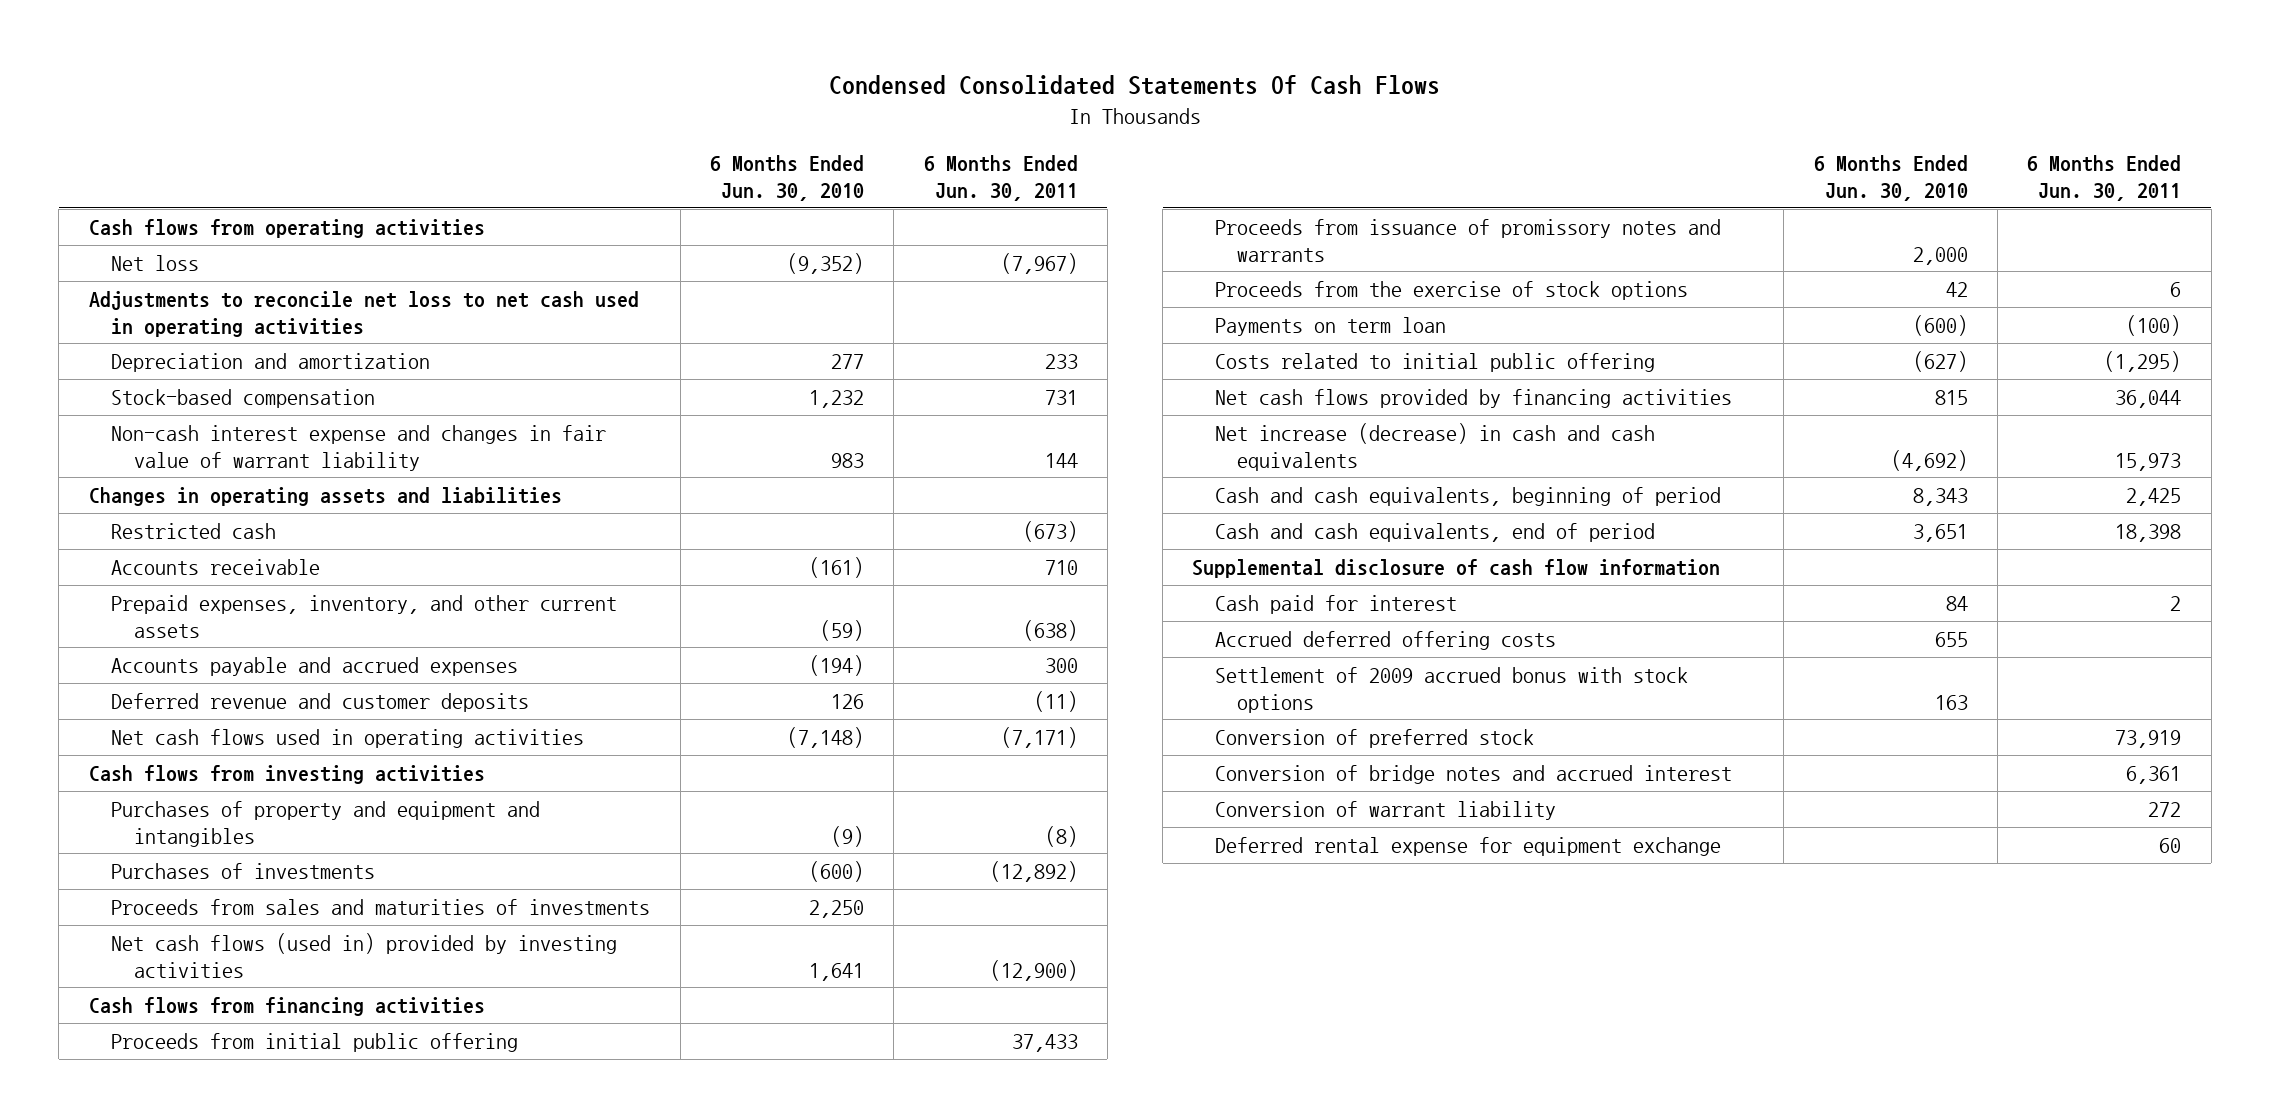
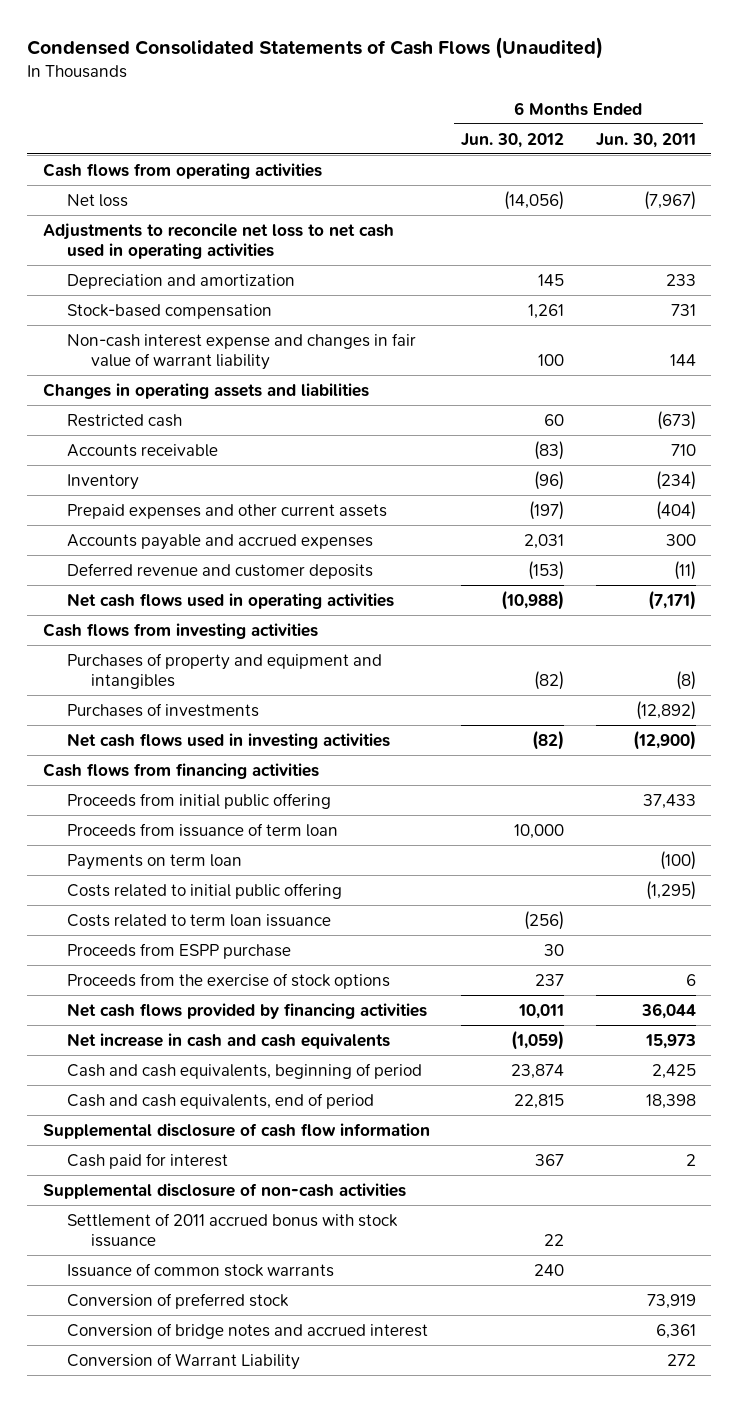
[829,75,1441,96] Condensed Consolidated Statements Of Cash Flows -> [27,36,604,59] Condensed Consolidated Statements of Cash Flows (Unaudited)
[709,155,864,201] 6 Months Ended Jun. 30, 2010 -> none
none -> [461,132,565,148] Jun. 30, 2012
none -> [67,473,140,490] Inventory
[111,594,618,638] Prepaid expenses, inventory, and other current assets -> [67,503,388,519] Prepaid expenses and other current assets
[1022,619,1078,641] (638) -> [655,500,696,520] (404)
[111,898,651,915] Proceeds from sales and maturities of investments -> none
[111,932,618,978] Net cash flows (used in) provided by investing activities -> [67,732,391,749] Net cash flows used in investing activities
[1214,218,1721,262] Proceeds from issuance of promissory notes and warrants -> none
none -> [67,822,339,837] Proceeds from issuance of term loan
none -> [67,913,332,927] Costs related to term loan issuance
none -> [67,942,292,959] Proceeds from ESPP purchase
[1214,280,1688,300] Proceeds from the exercise of stock options -> [67,972,391,989] Proceeds from the exercise of stock options
[1214,422,1655,471] Net increase (decrease) in cash and cash equivalents -> [67,1032,391,1049] Net increase in cash and cash equivalents
[1214,630,1556,650] Accrued deferred offering costs -> none
none -> [43,1182,407,1199] Supplemental disclosure of non-cash activities
[1214,666,1688,713] Settlement of 2009 accrued bonus with stock options -> [67,1212,399,1247] Settlement of 2011 accrued bonus with stock issuance
none -> [67,1262,335,1277] Issuance of common stock warrants
[1214,836,1721,856] Deferred rental expense for equipment exchange -> none
[1214,800,1556,820] Conversion of warrant liability -> [67,1352,301,1370] Conversion of Warrant Liability

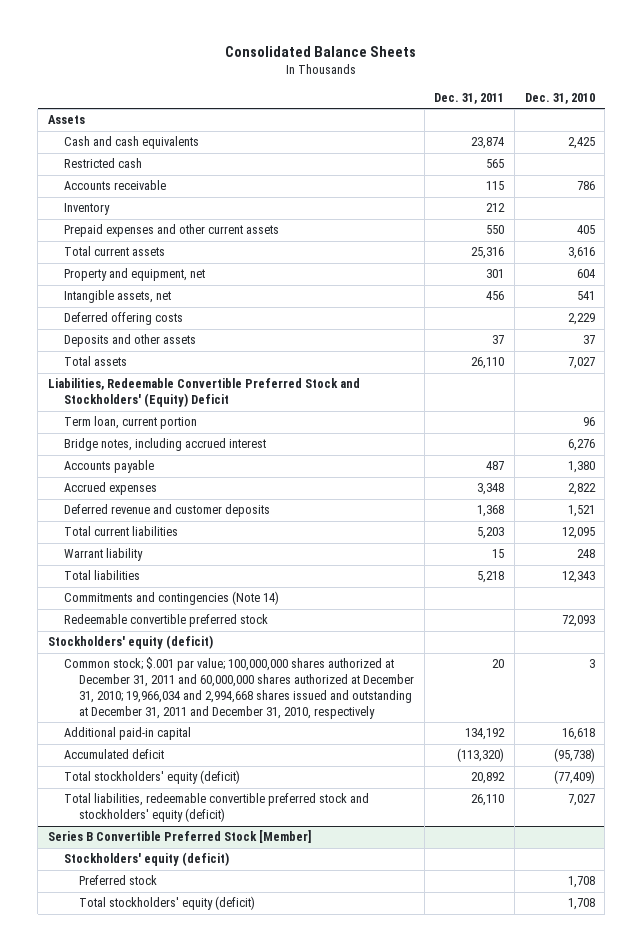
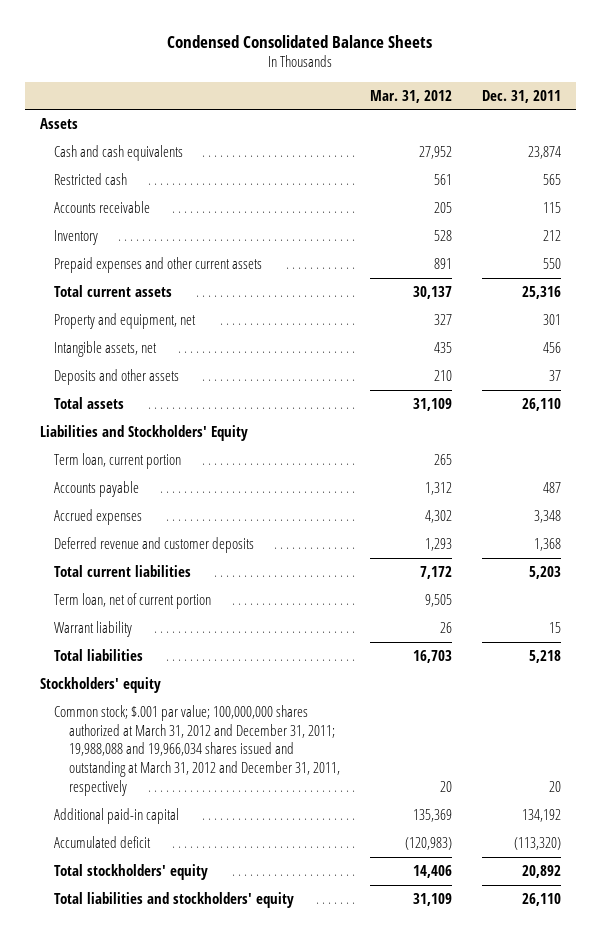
[225,46,417,58] Consolidated Balance Sheets -> [167,34,433,48] Condensed Consolidated Balance Sheets
[524,92,595,104] Dec. 31, 2010 -> none
none -> [369,89,452,103] Mar. 31, 2012
[63,312,183,326] Deferred offering costs -> none
[47,378,360,408] Liabilities, Redeemable Convertible Preferred Stock and Stockholders' (Equity) Deficit -> [40,425,249,442] Liabilities and Stockholders' Equity
[63,438,266,452] Bridge notes, including accrued interest -> none
none -> [54,593,212,610] Term loan, net of current portion
[63,591,279,606] Commitments and contingencies (Note 14) -> none
[63,614,268,628] Redeemable convertible preferred stock -> none
[47,635,213,650] Stockholders' equity (deficit) -> [40,677,162,694] Stockholders' equity
[63,657,415,719] Common stock; $.001 par value; 100,000,000 shares authorized at December 31, 2011 and 60,000,000 shares authorized at December 31, 2010; 19,966,034 and 2,994,668 shares issued and outstanding at December 31, 2011 and December 31, 2010, respectively -> [54,705,340,796] Common stock; $.001 par value; 100,000,000 shares authorized at March 31, 2012 and December 31, 2011; 19,988,088 and 19,966,034 shares issued and outstanding at March 31, 2012 and December 31, 2011, respectively
[47,830,311,844] Series B Convertible Preferred Stock [Member] -> none
[63,852,229,867] Stockholders' equity (deficit) -> none
[79,875,158,886] Preferred stock -> none
[79,896,256,911] Total stockholders' equity (deficit) -> none
[63,770,240,785] Total stockholders' equity (deficit) -> [54,864,209,881] Total stockholders' equity
[63,793,369,823] Total liabilities, redeemable convertible preferred stock and stockholders' equity (deficit) -> [54,892,295,909] Total liabilities and stockholders' equity

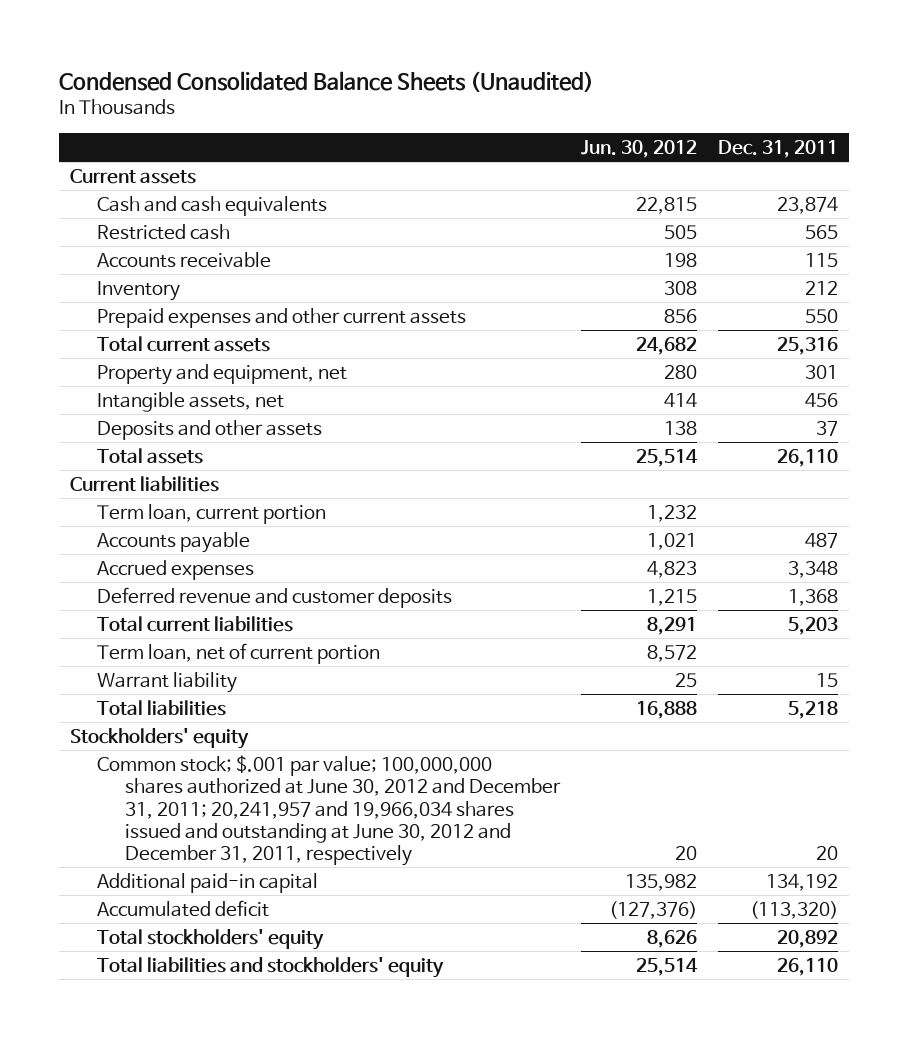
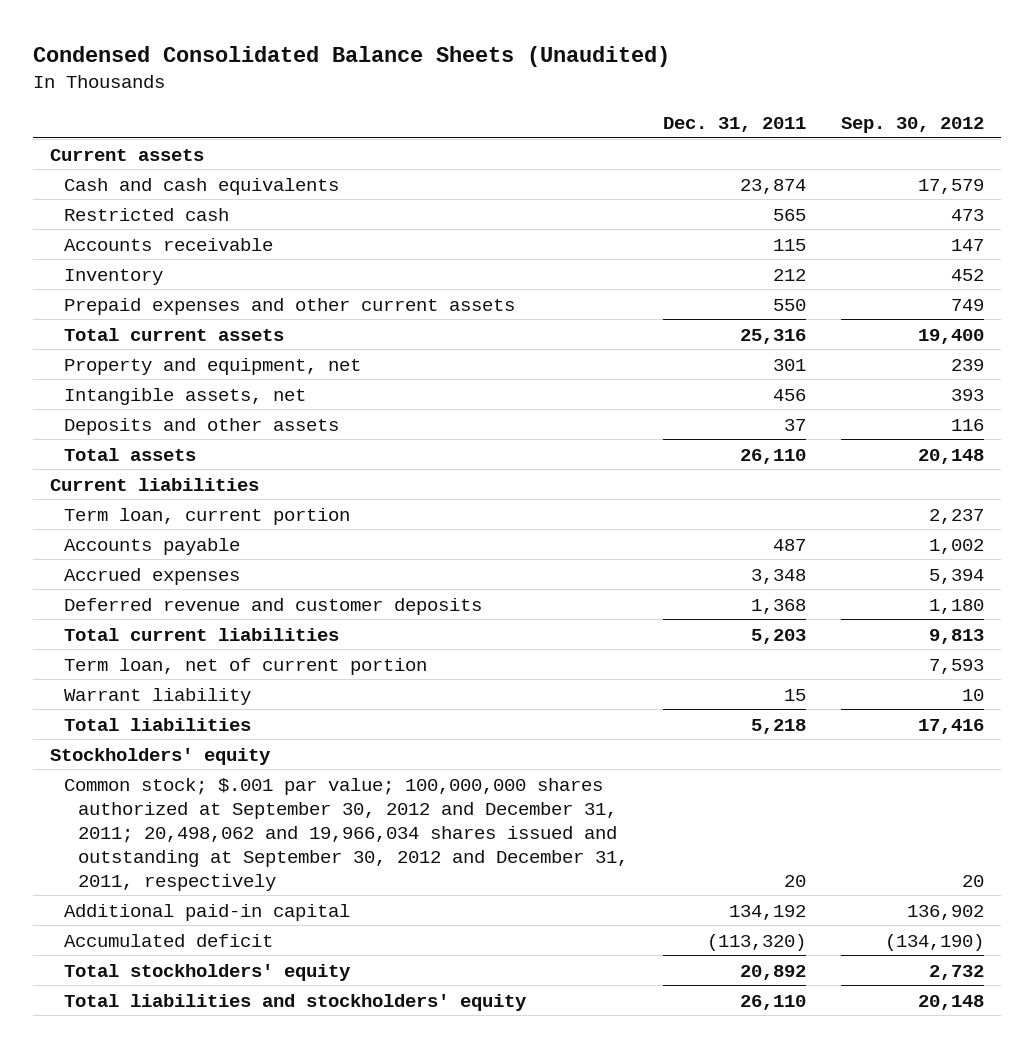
[581,140,698,159] Jun. 30, 2012 -> none
none -> [840,116,984,133] Sep. 30, 2012
[97,754,561,867] Common stock; $.001 par value; 100,000,000 shares authorized at June 30, 2012 and December 31, 2011; 20,241,957 and 19,966,034 shares issued and outstanding at June 30, 2012 and December 31, 2011, respectively -> [63,777,628,891] Common stock; $.001 par value; 100,000,000 shares authorized at September 30, 2012 and December 31, 2011; 20,498,062 and 19,966,034 shares issued and outstanding at September 30, 2012 and December 31, 2011, respectively

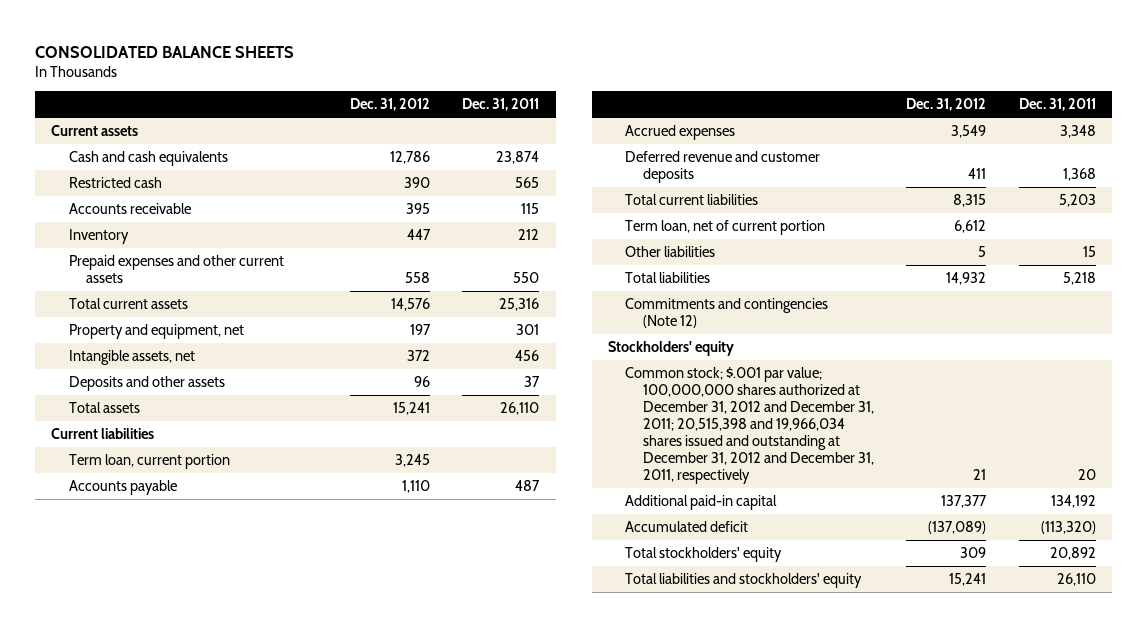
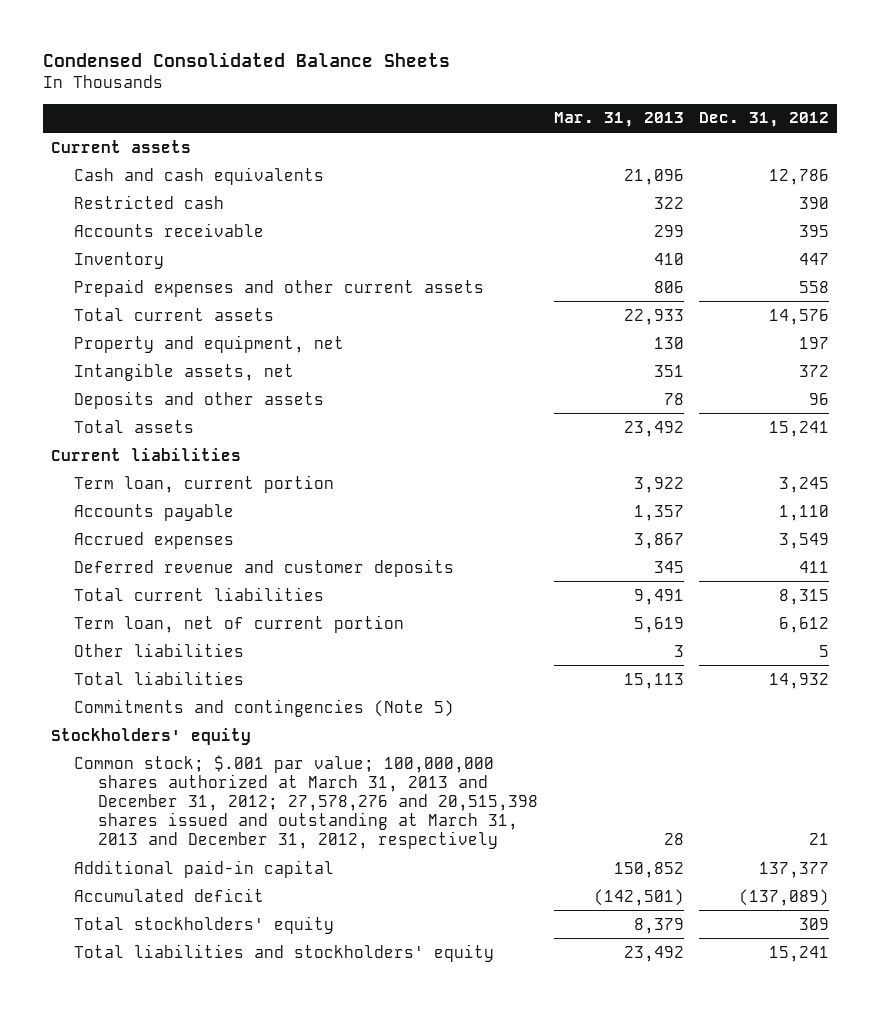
[35,45,295,58] CONSOLIDATED BALANCE SHEETS -> [43,52,451,68] Condensed Consolidated Balance Sheets
[462,98,540,112] Dec. 31, 2011 -> none
none -> [553,112,684,128] Mar. 31, 2013
[625,297,829,328] Commitments and contingencies (Note 12) -> [74,698,455,717] Commitments and contingencies (Note 5)
[625,366,874,485] Common stock; $.001 par value; 100,000,000 shares authorized at December 31, 2012 and December 31, 2011; 20,515,398 and 19,966,034 shares issued and outstanding at December 31, 2012 and December 31, 2011, respectively -> [74,754,538,850] Common stock; $.001 par value; 100,000,000 shares authorized at March 31, 2013 and December 31, 2012; 27,578,276 and 20,515,398 shares issued and outstanding at March 31, 2013 and December 31, 2012, respectively

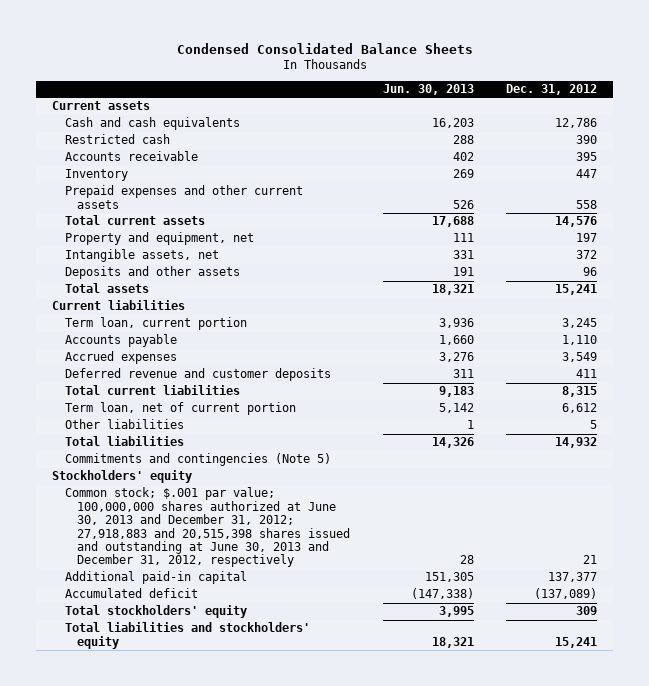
[553,112,684,128] Mar. 31, 2013 -> none
none -> [382,84,474,96] Jun. 30, 2013
[74,754,538,850] Common stock; $.001 par value; 100,000,000 shares authorized at March 31, 2013 and December 31, 2012; 27,578,276 and 20,515,398 shares issued and outstanding at March 31, 2013 and December 31, 2012, respectively -> [64,487,351,568] Common stock; $.001 par value; 100,000,000 shares authorized at June 30, 2013 and December 31, 2012; 27,918,883 and 20,515,398 shares issued and outstanding at June 30, 2013 and December 31, 2012, respectively

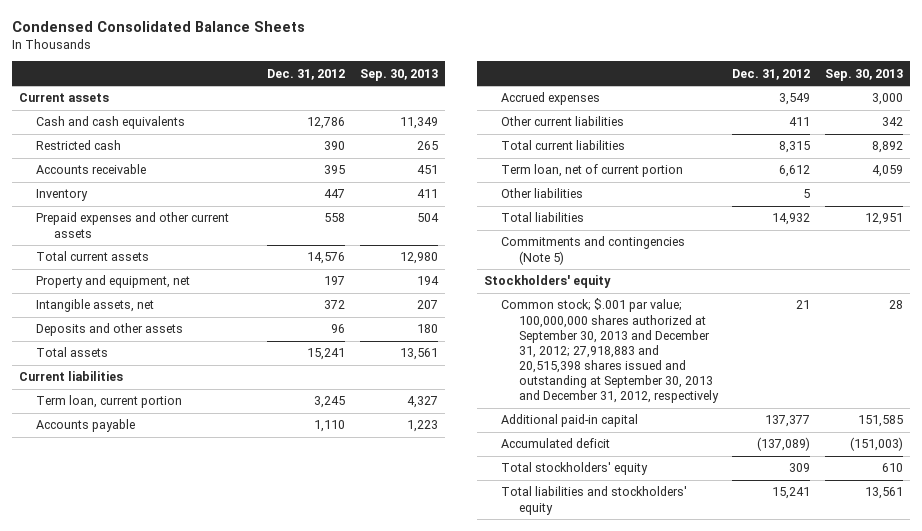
[382,84,474,96] Jun. 30, 2013 -> none
none -> [359,68,438,81] Sep. 30, 2013
[64,368,331,382] Deferred revenue and customer deposits -> [501,116,625,127] Other current liabilities
[64,487,351,568] Common stock; $.001 par value; 100,000,000 shares authorized at June 30, 2013 and December 31, 2012; 27,918,883 and 20,515,398 shares issued and outstanding at June 30, 2013 and December 31, 2012, respectively -> [501,298,719,404] Common stock; $.001 par value; 100,000,000 shares authorized at September 30, 2013 and December 31, 2012; 27,918,883 and 20,515,398 shares issued and outstanding at September 30, 2013 and December 31, 2012, respectively

